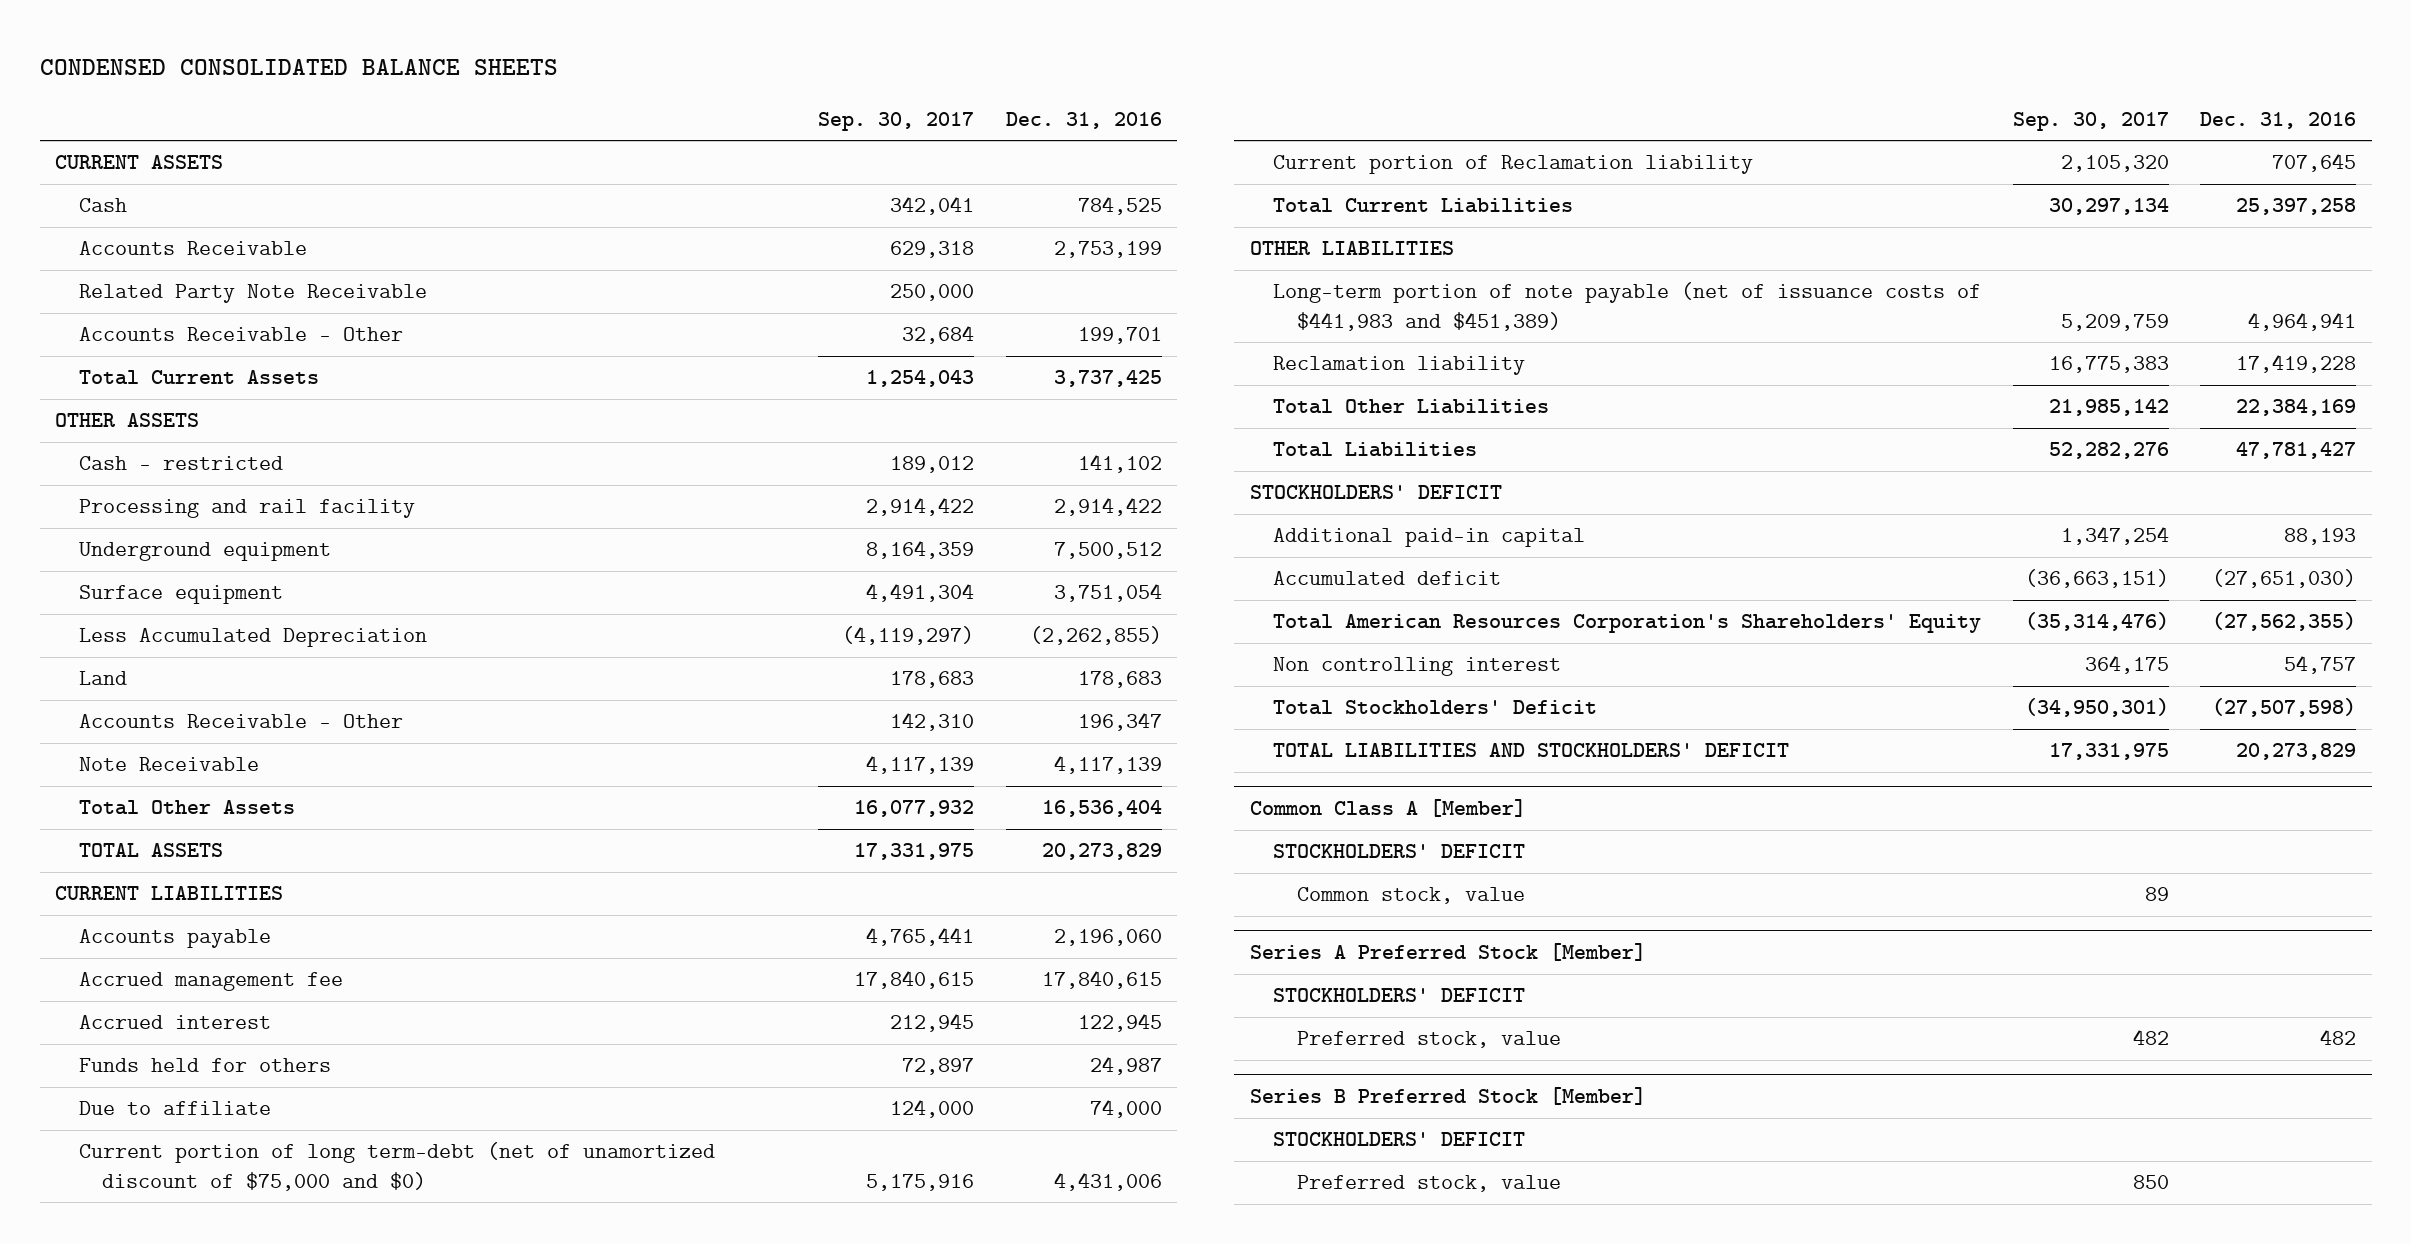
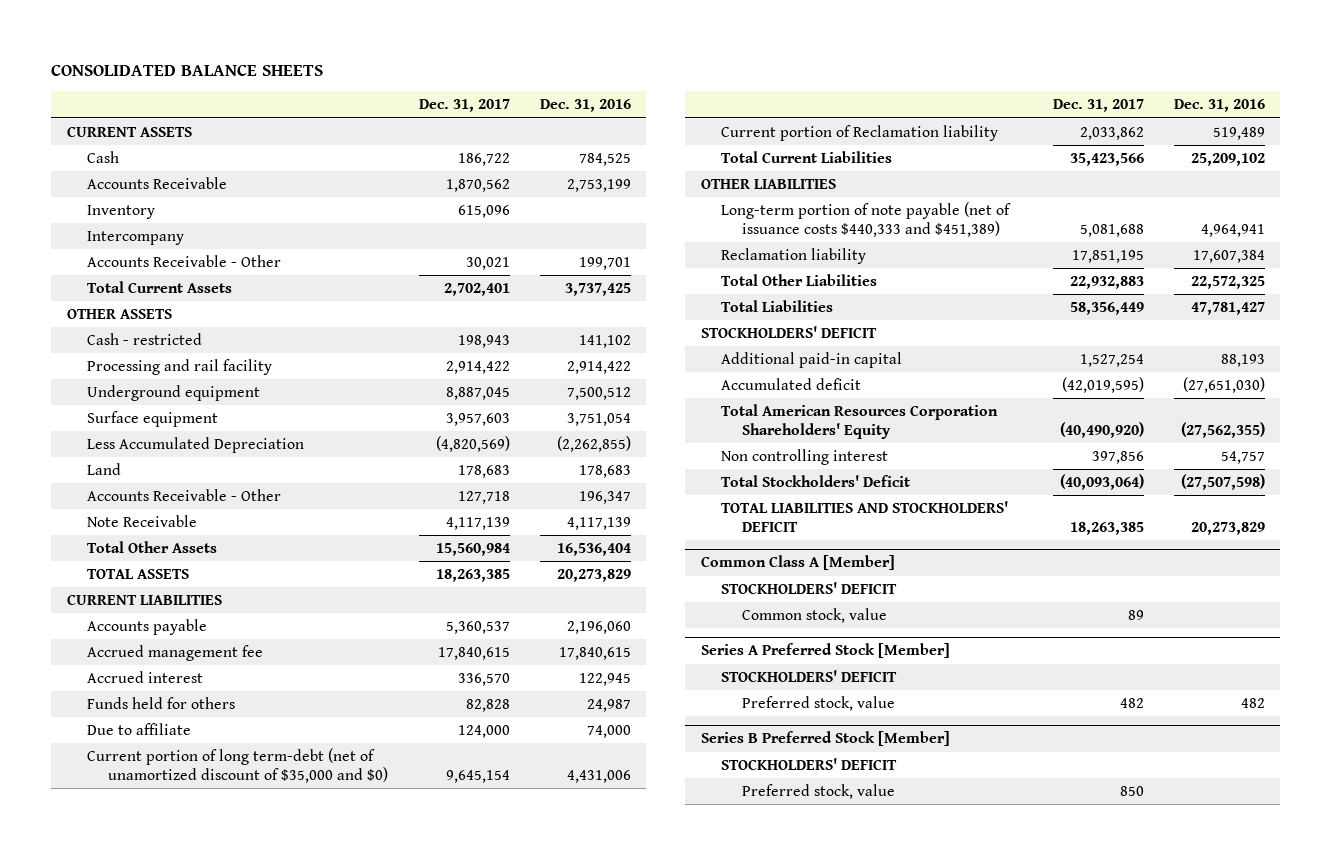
[39,58,558,75] CONDENSED CONSOLIDATED BALANCE SHEETS -> [51,64,324,76] CONSOLIDATED BALANCE SHEETS
[818,111,975,131] Sep. 30, 2017 -> none
none -> [418,99,510,113] Dec. 31, 2017
[78,284,427,304] Related Party Note Receivable -> none
none -> [87,205,156,220] Inventory
none -> [87,231,185,246] Intercompany
[78,1142,715,1191] Current portion of long term-debt (net of unamortized discount of $75,000 and $0) -> [87,748,389,783] Current portion of long term-debt (net of unamortized discount of $35,000 and $0)
[2272,153,2357,173] 707,645 -> [1213,127,1266,141] 519,489
[2236,198,2357,216] 25,397,258 -> [1191,153,1266,167] 25,209,102
[1273,282,1982,331] Long-term portion of note payable (net of issuance costs of $441,983 and $451,389) -> [721,202,1012,237] Long-term portion of note payable (net of issuance costs $440,333 and $451,389)
[2236,354,2357,374] 17,419,228 -> [1193,250,1266,264] 17,607,384
[2236,399,2357,417] 22,384,169 -> [1191,276,1266,290] 22,572,325
[1273,614,1982,634] Total American Resources Corporation's Shareholders' Equity -> [721,404,999,439] Total American Resources Corporation Shareholders' Equity

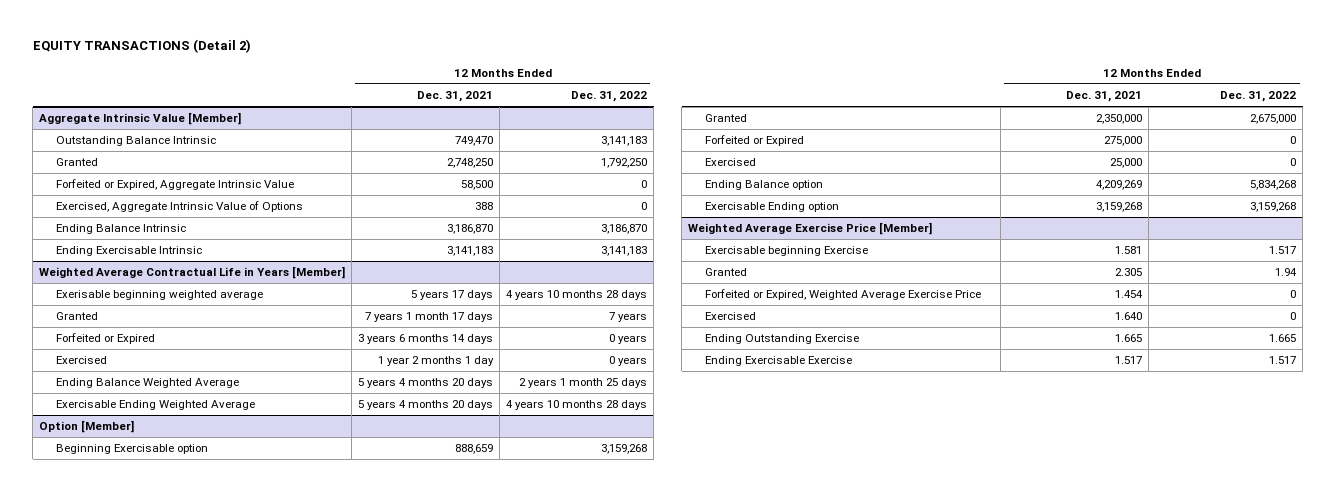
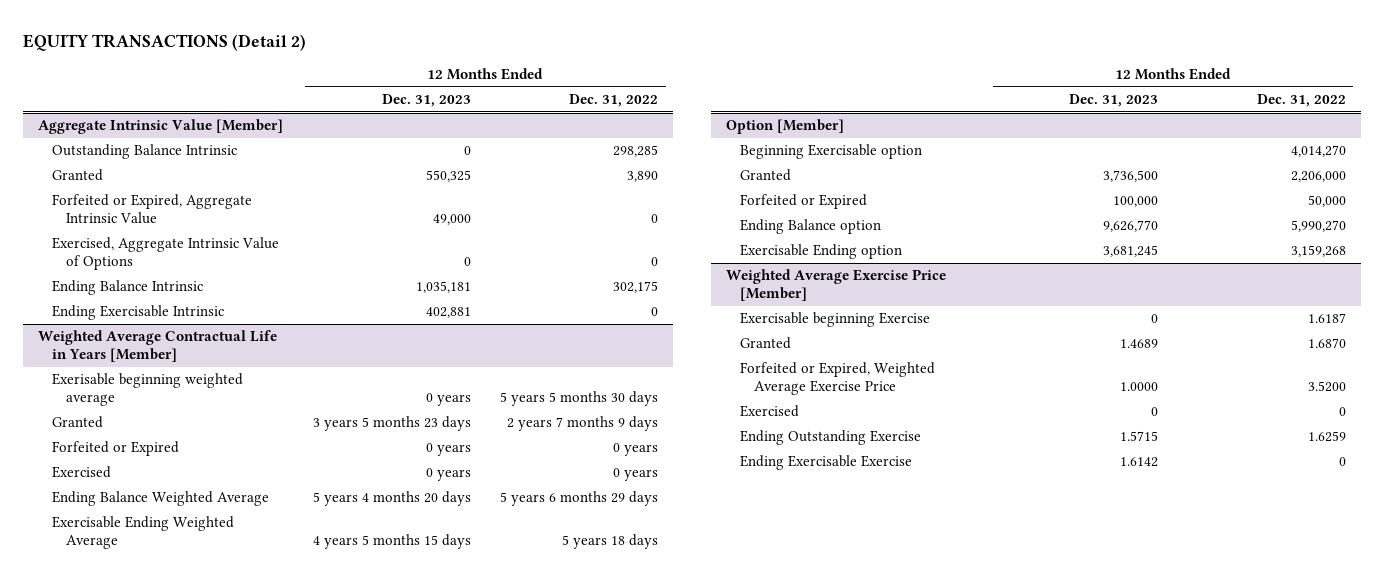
[417,91,494,103] Dec. 31, 2021 -> none
none -> [381,94,471,108] Dec. 31, 2023
[601,136,648,147] 3,141,183 -> [613,145,659,158] 298,285
[601,158,648,169] 1,792,250 -> [627,171,659,183] 3,890
[601,224,648,235] 3,186,870 -> [613,281,659,294] 302,175
[601,246,648,257] 3,141,183 -> [651,307,659,317] 0
[506,290,648,301] 4 years 10 months 28 days -> [500,391,659,407] 5 years 5 months 30 days
[609,312,648,323] 7 years -> [507,416,659,432] 2 years 7 months 9 days
[519,378,648,389] 2 years 1 month 25 days -> [500,491,659,507] 5 years 6 months 29 days
[506,400,648,411] 4 years 10 months 28 days -> [562,534,659,550] 5 years 18 days
[705,158,757,167] Exercised -> none
[601,444,648,455] 3,159,268 -> [1291,145,1347,158] 4,014,270
[1250,114,1297,125] 2,675,000 -> [1291,171,1347,183] 2,206,000
[1290,136,1297,145] 0 -> [1308,195,1347,208] 50,000
[1250,180,1297,191] 5,834,268 -> [1291,220,1347,233] 5,990,270
[1269,246,1297,255] 1.517 -> [1308,313,1347,324] 1.6187
[1275,268,1298,277] 1.94 -> [1308,338,1347,349] 1.6870
[1290,290,1297,299] 0 -> [1308,381,1347,393] 3.5200
[1269,334,1297,343] 1.665 -> [1308,431,1347,443] 1.6259
[1269,356,1297,365] 1.517 -> [1339,457,1347,467] 0

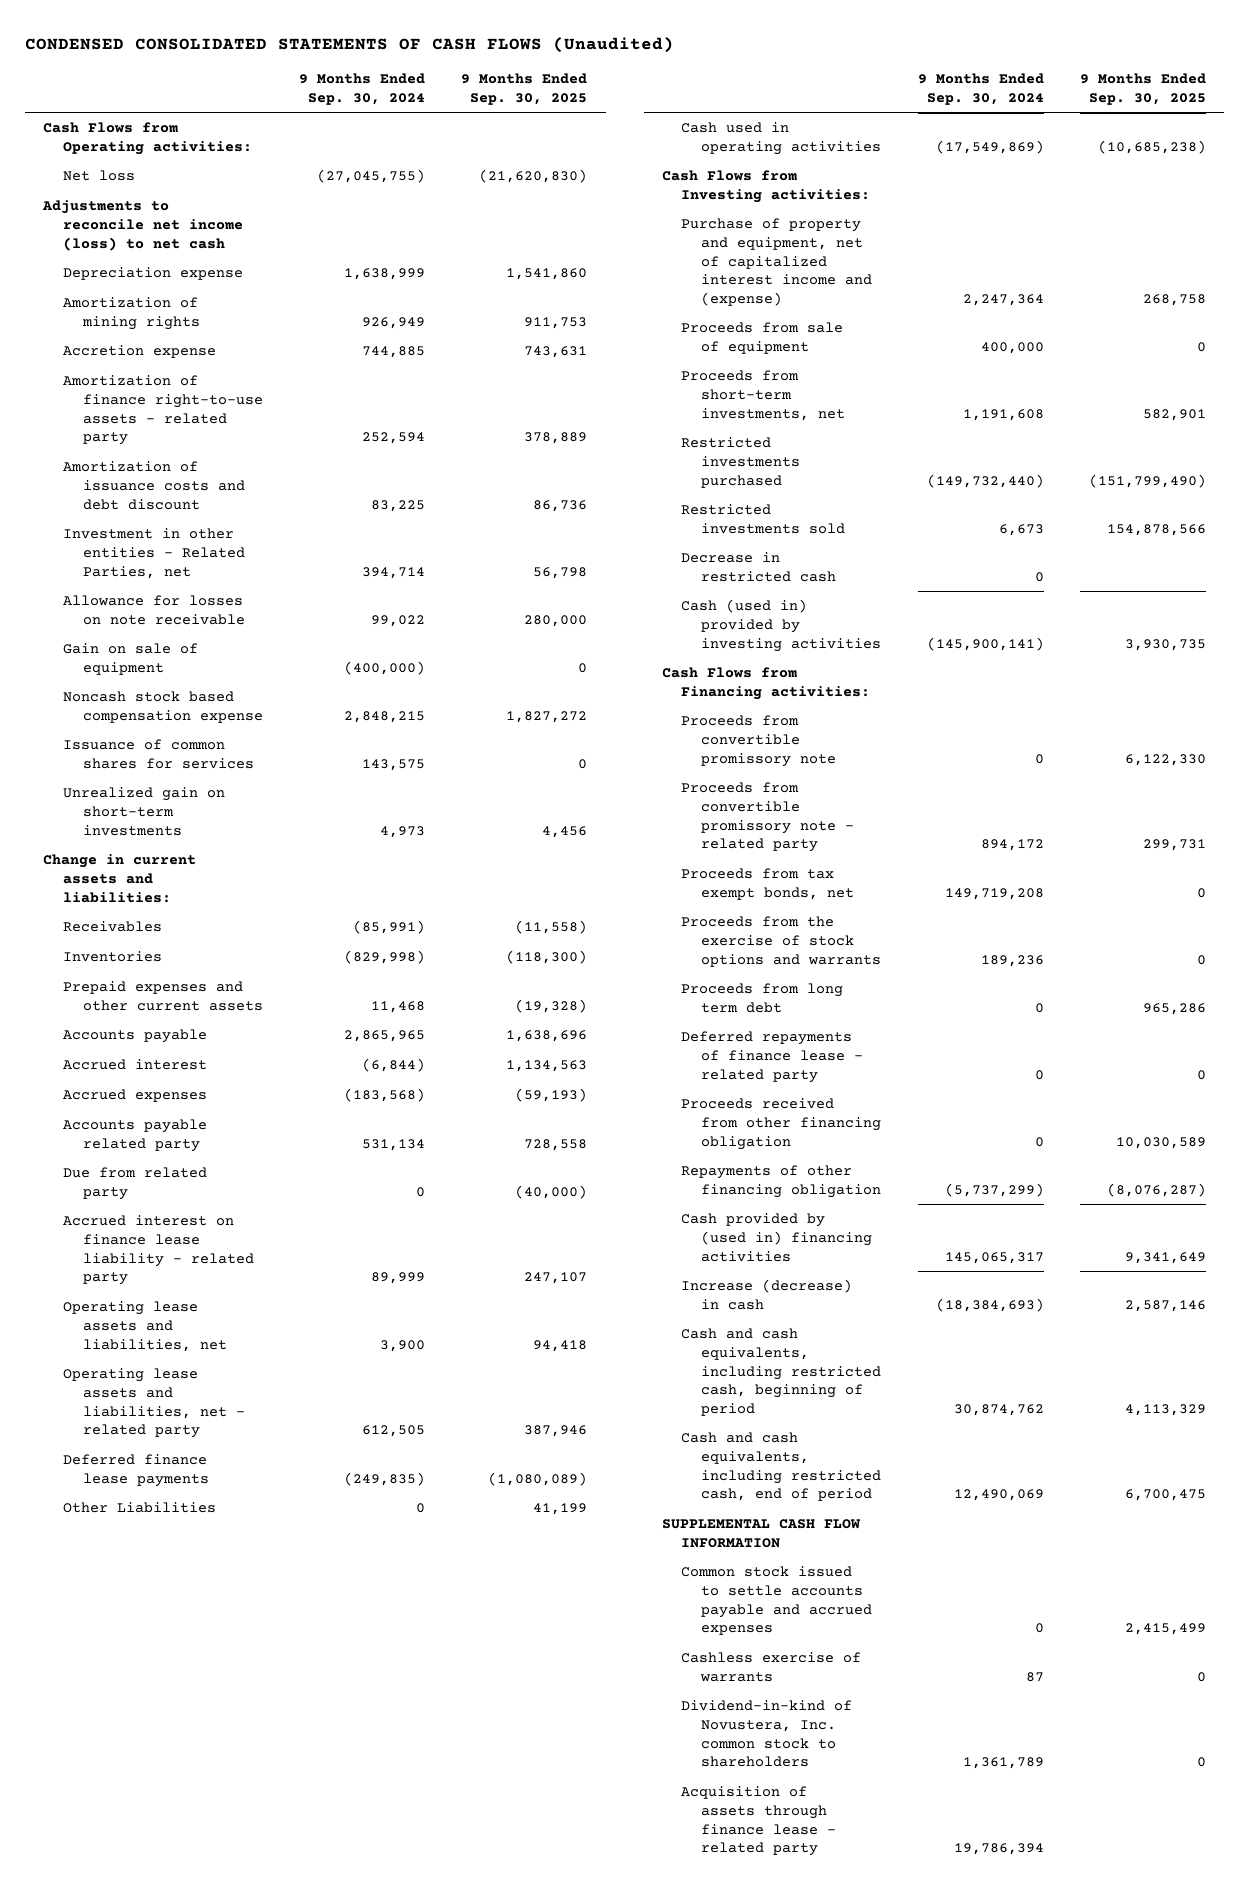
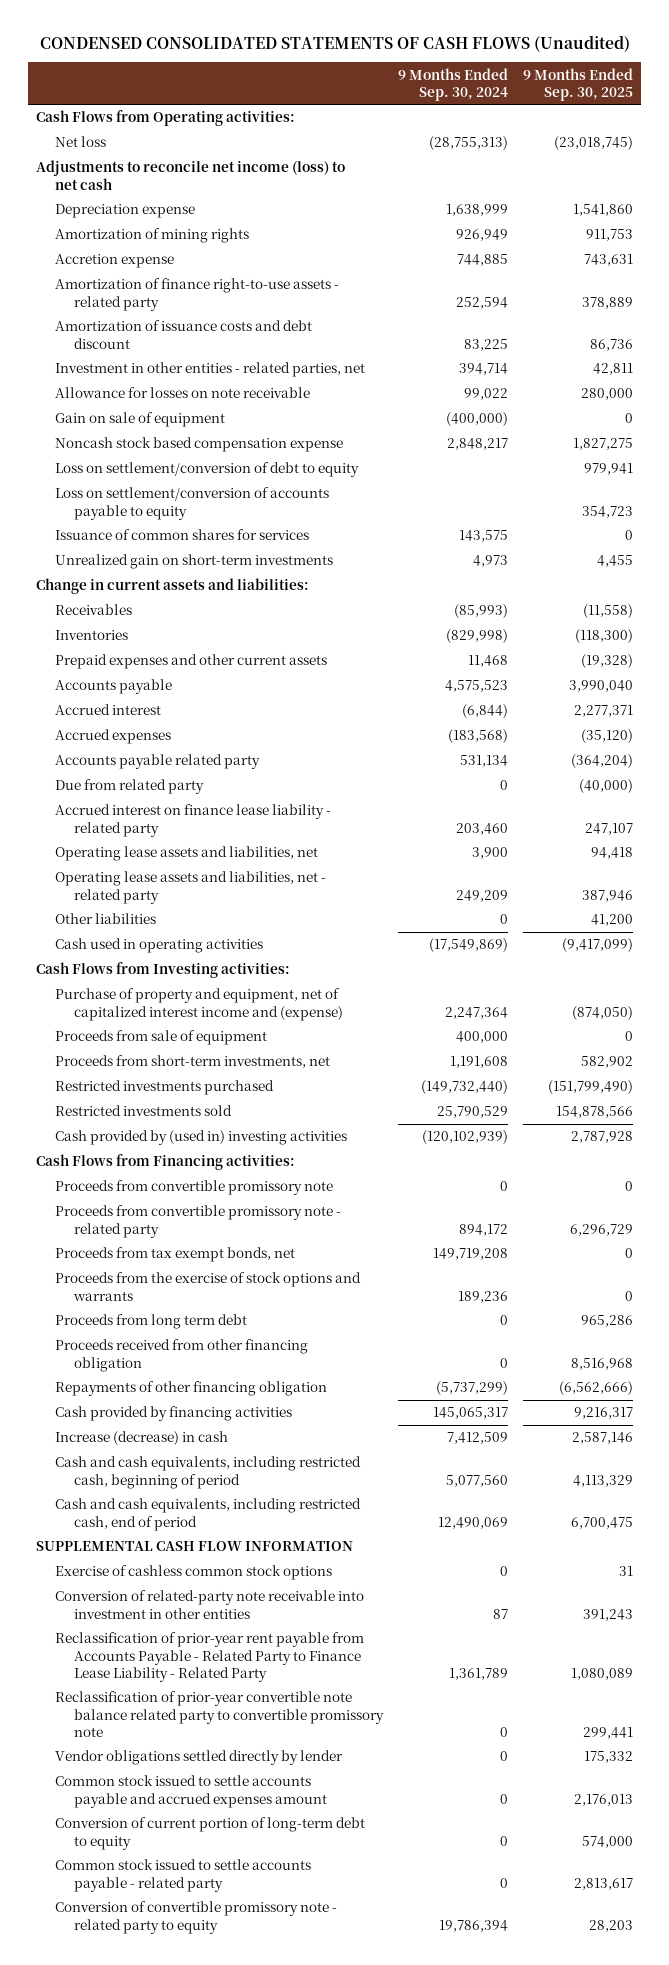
[317,169,426,184] (27,045,755) -> [429,136,509,151] (28,755,313)
[479,169,588,184] (21,620,830) -> [554,136,634,151] (23,018,745)
[62,528,245,579] Investment in other entities - Related Parties, net -> [54,362,365,378] Investment in other entities - related parties, net
[533,566,588,579] 56,798 -> [593,363,634,376] 42,811
[344,710,426,723] 2,848,215 -> [447,438,509,451] 2,848,217
[506,710,588,723] 1,827,272 -> [573,438,634,451] 1,827,275
none -> [54,462,359,478] Loss on settlement/conversion of debt to equity
none -> [54,487,329,520] Loss on settlement/conversion of accounts payable to equity
[542,825,588,838] 4,456 -> [597,555,634,568] 4,455
[353,920,426,935] (85,991) -> [454,604,509,619] (85,993)
[344,1030,426,1043] 2,865,965 -> [445,680,509,693] 4,575,523
[506,1030,588,1043] 1,638,696 -> [569,680,634,693] 3,990,040
[506,1060,588,1073] 1,134,563 -> [574,705,634,718] 2,277,371
[515,1088,588,1103] (59,193) -> [581,729,634,744] (35,120)
[524,1138,588,1151] 728,558 -> [571,754,634,769] (364,204)
[371,1272,426,1285] 89,999 -> [456,822,509,835] 203,460
[62,1454,209,1487] Deferred finance lease payments -> none
[362,1425,426,1438] 612,505 -> [456,889,509,902] 249,209
[62,1502,216,1514] Other Liabilities -> [54,913,156,925] Other liabilities
[533,1503,588,1516] 41,199 -> [591,914,634,927] 41,200
[1097,139,1206,154] (10,685,238) -> [562,938,634,953] (9,417,099)
[1142,293,1206,306] 268,758 -> [572,1005,634,1020] (874,050)
[1142,408,1206,421] 582,901 -> [581,1056,634,1069] 582,902
[681,552,837,582] Decrease in restricted cash -> none
[998,523,1044,536] 6,673 -> [437,1106,509,1119] 25,790,529
[681,599,882,652] Cash (used in) provided by investing activities -> [54,1130,347,1146] Cash provided by (used in) investing activities
[926,636,1044,651] (145,900,141) -> [422,1130,509,1145] (120,102,939)
[1124,638,1206,651] 3,930,735 -> [571,1131,634,1144] 2,787,928
[1124,753,1206,766] 6,122,330 -> [625,1181,634,1192] 0
[1142,839,1206,852] 299,731 -> [570,1223,634,1236] 6,296,729
[681,1031,864,1083] Deferred repayments of finance lease - related party -> none
[1115,1136,1206,1149] 10,030,589 -> [571,1357,634,1370] 8,516,968
[1106,1182,1206,1197] (8,076,287) -> [559,1381,634,1396] (6,562,666)
[681,1213,873,1262] Cash provided by (used in) financing activities -> [54,1406,292,1422] Cash provided by financing activities
[1124,1251,1206,1264] 9,341,649 -> [574,1407,634,1420] 9,216,317
[935,1297,1044,1312] (18,384,693) -> [447,1432,509,1445] 7,412,509
[953,1403,1044,1416] 30,874,762 -> [446,1474,509,1487] 5,077,560
[681,1652,862,1682] Cashless exercise of warrants -> none
[681,1700,853,1768] Dividend-in-kind of Novustera, Inc. common stock to shareholders -> none
[681,1786,837,1857] Acquisition of assets through finance lease - related party -> none
none -> [54,1565,332,1581] Exercise of cashless common stock options
none -> [54,1590,364,1619] Conversion of related-party note receivable into investment in other entities
none -> [54,1632,364,1682] Reclassification of prior-year rent payable from Accounts Payable - Related Party to Finance Lease Liability - Related Party
none -> [54,1691,385,1737] Reclassification of prior-year convertible note balance related party to convertible promissory note
none -> [54,1750,343,1766] Vendor obligations settled directly by lender
none -> [54,1775,328,1808] Common stock issued to settle accounts payable and accrued expenses amount
none -> [54,1817,365,1850] Conversion of current portion of long-term debt to equity
[681,1566,873,1636] Common stock issued to settle accounts payable and accrued expenses -> [54,1859,311,1892] Common stock issued to settle accounts payable - related party
[1124,1623,1206,1636] 2,415,499 -> [574,1877,634,1890] 2,813,617
none -> [54,1901,337,1934] Conversion of convertible promissory note - related party to equity

